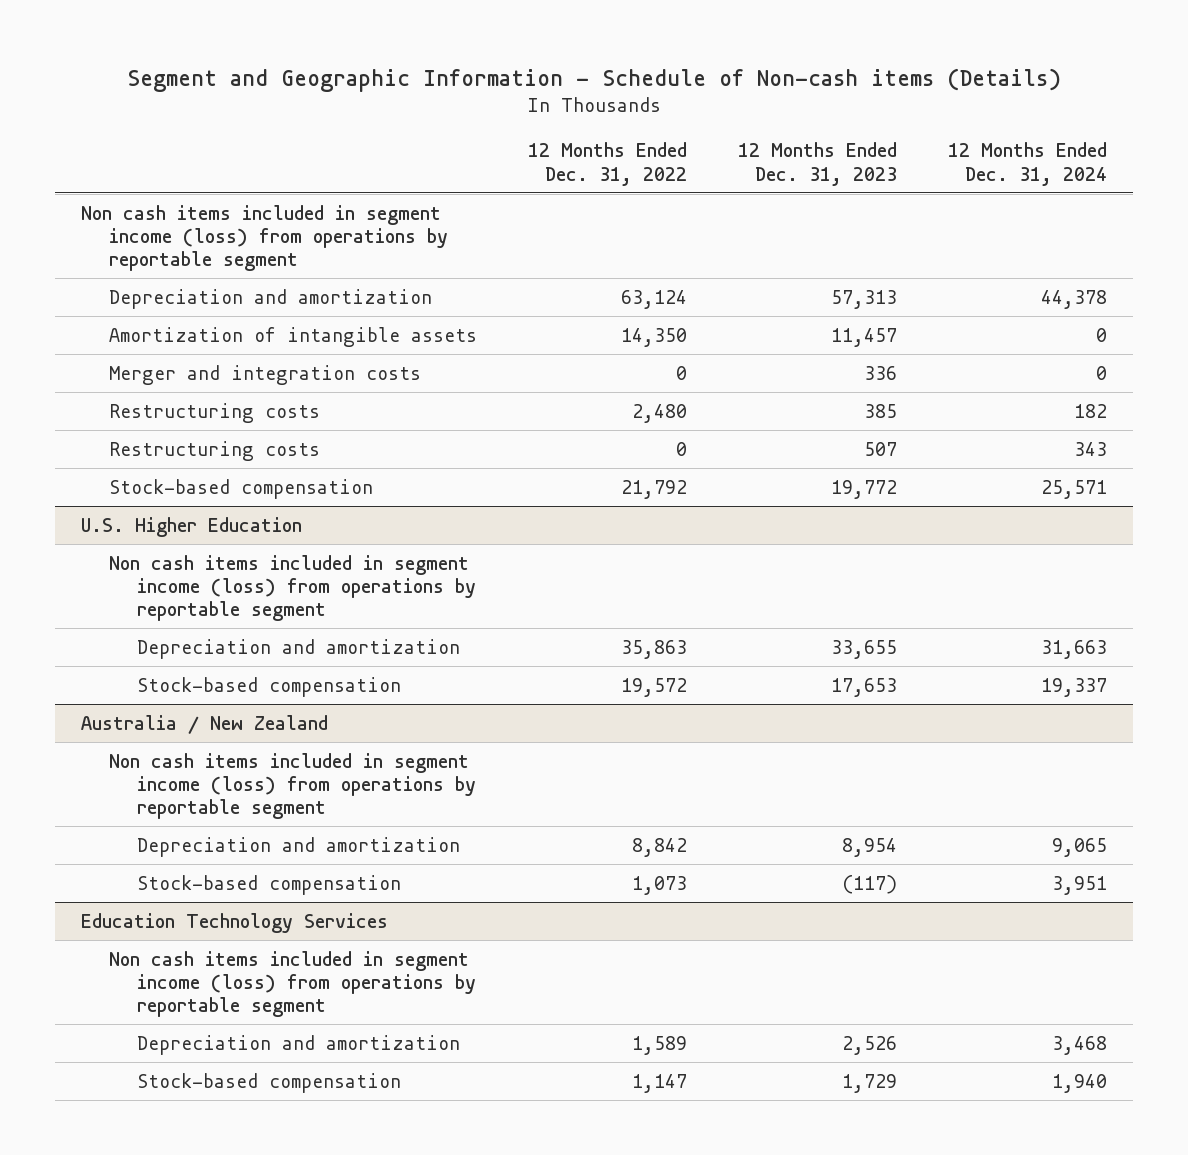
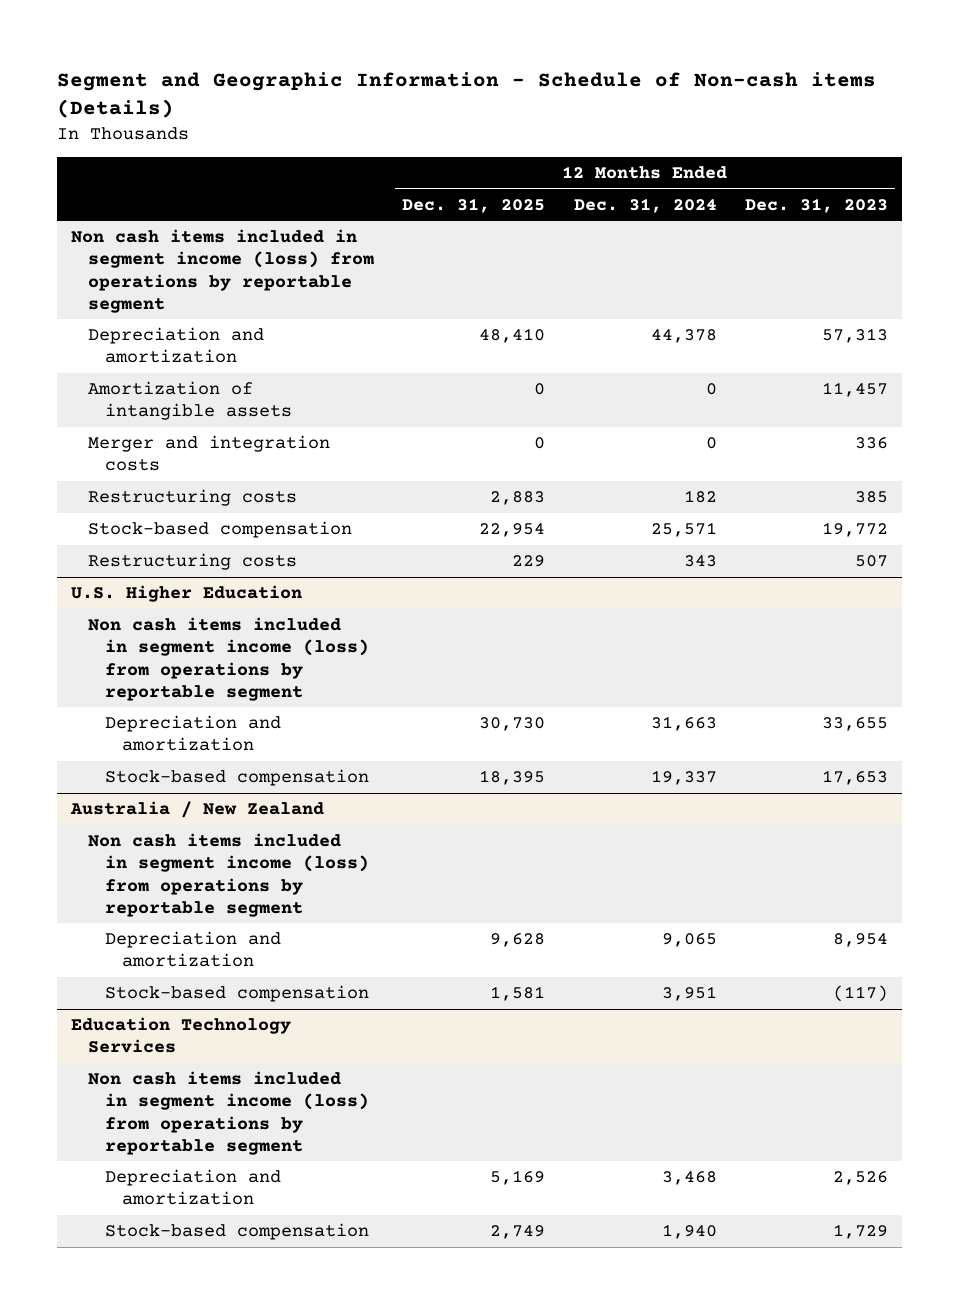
[527,142,687,186] 12 Months Ended Dec. 31, 2022 -> none
none -> [402,197,546,213] Dec. 31, 2025
[108,440,320,461] Restructuring costs -> [88,553,298,571] Restructuring costs

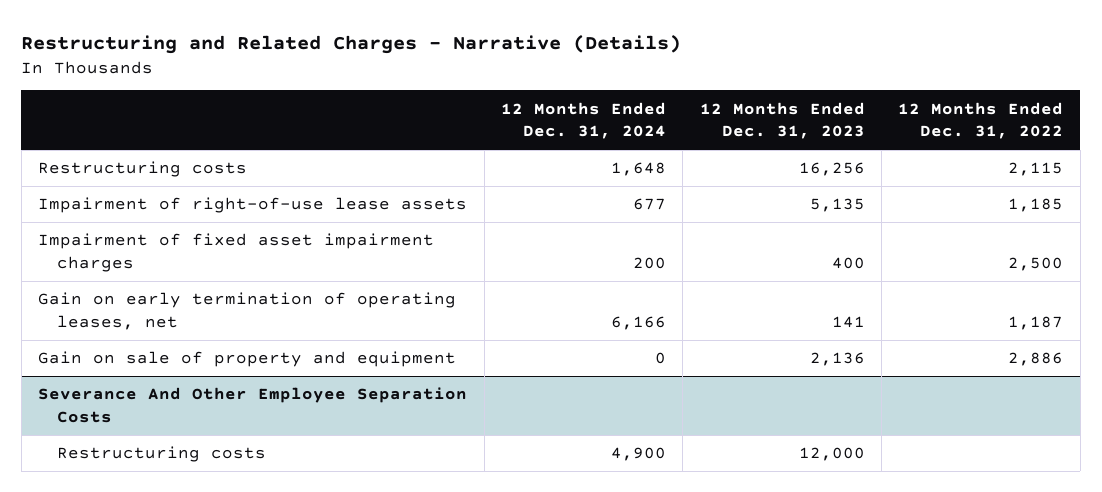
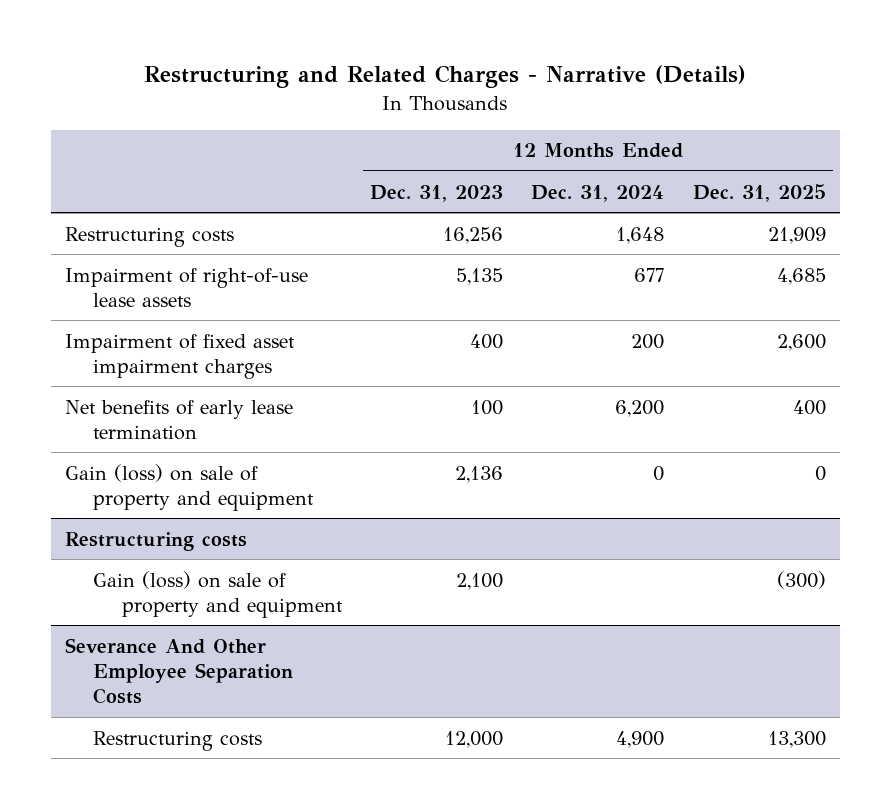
[898,101,1064,140] 12 Months Ended Dec. 31, 2022 -> none
none -> [692,183,826,202] Dec. 31, 2025
[38,292,457,331] Gain on early termination of operating leases, net -> none
none -> [65,399,294,440] Net benefits of early lease termination
[38,351,457,368] Gain on sale of property and equipment -> [65,463,315,511] Gain (loss) on sale of property and equipment
none -> [65,531,248,551] Restructuring costs
none -> [93,570,343,618] Gain (loss) on sale of property and equipment

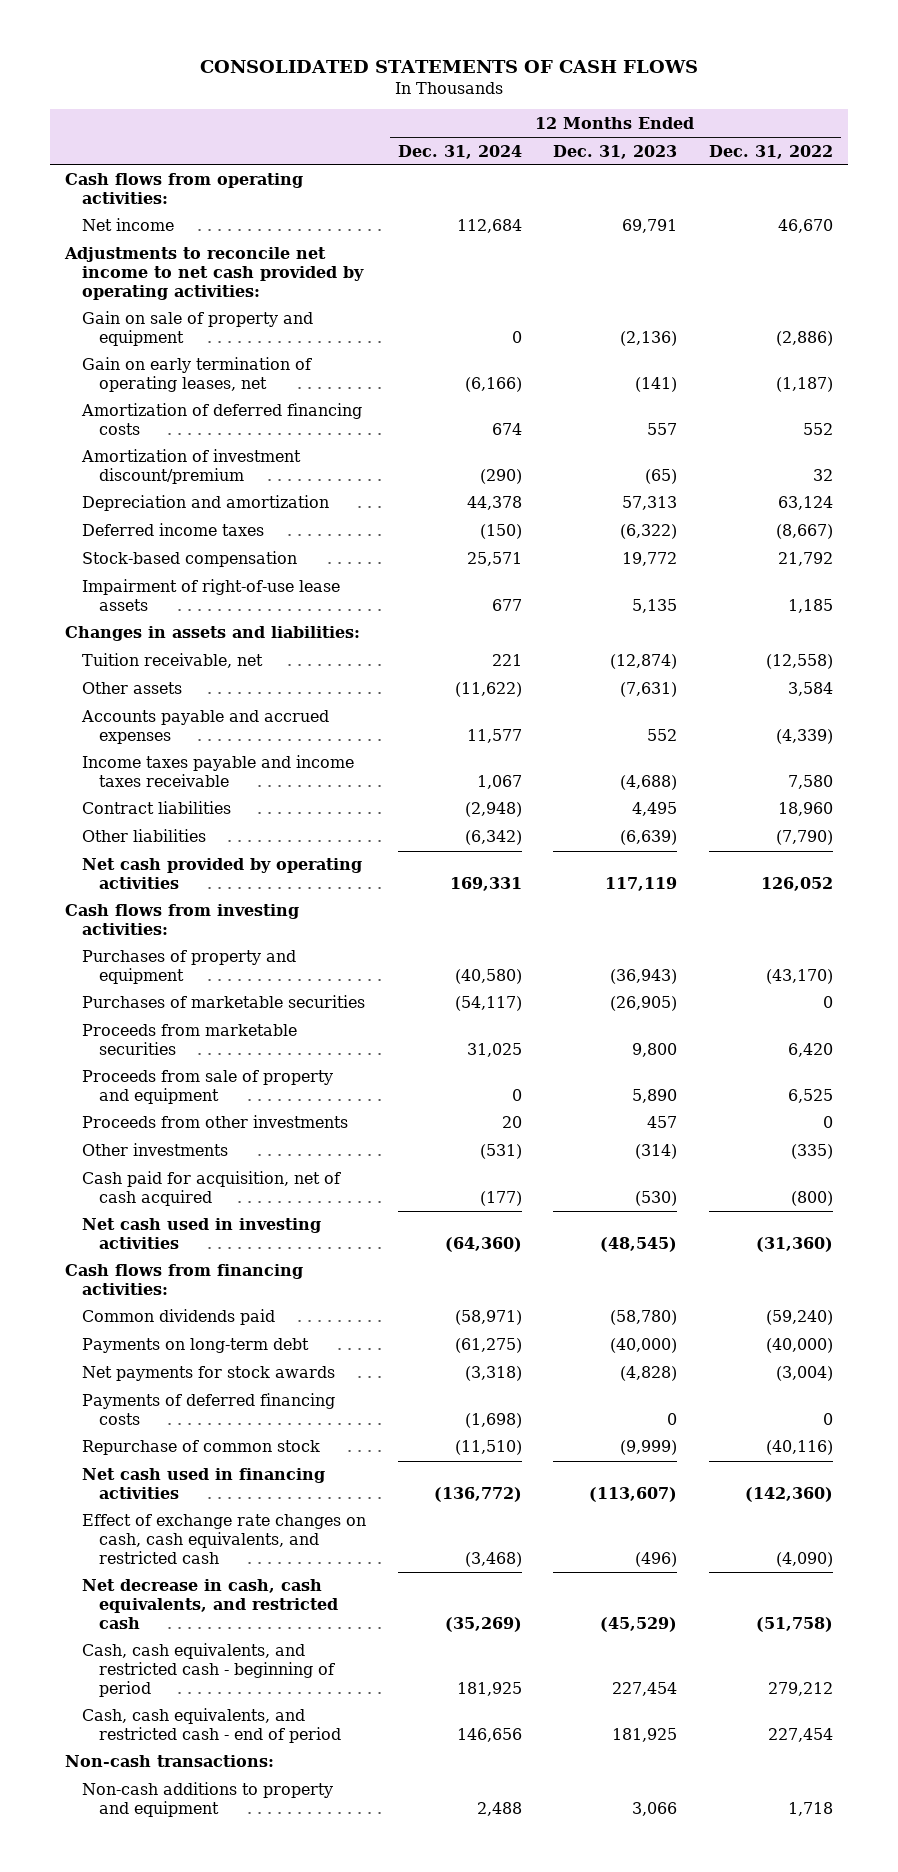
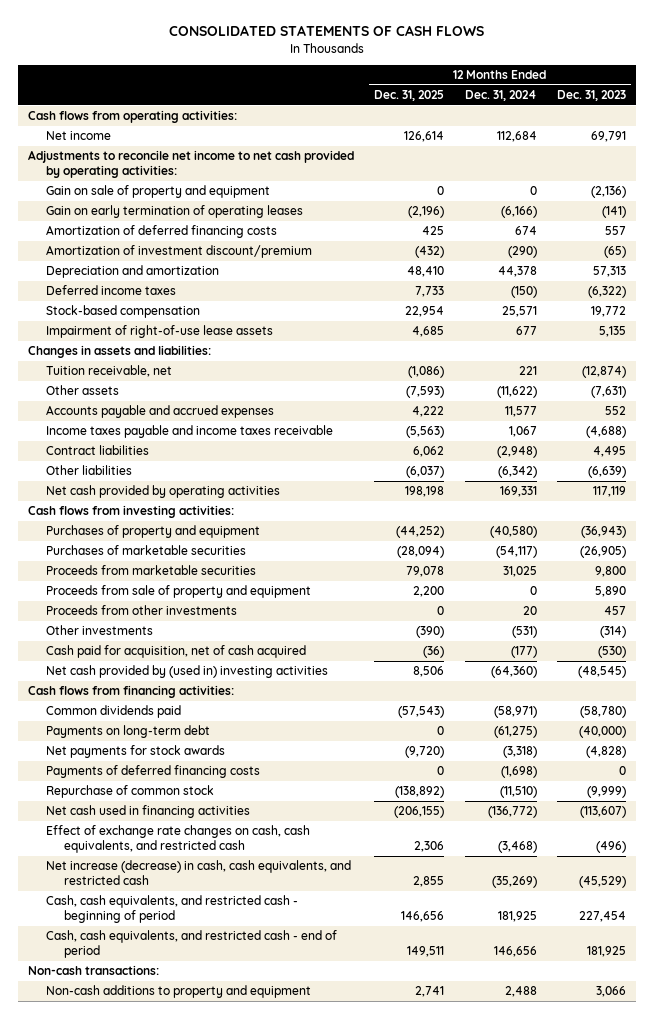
[708,144,833,159] Dec. 31, 2022 -> none
none -> [374,90,445,102] Dec. 31, 2025
[81,357,312,393] Gain on early termination of operating leases, net -> [46,205,304,219] Gain on early termination of operating leases
[81,1218,321,1250] Net cash used in investing activities -> [46,665,329,679] Net cash provided by (used in) investing activities
[81,1579,338,1629] Net decrease in cash, cash equivalents, and restricted cash -> [46,860,352,886] Net increase (decrease) in cash, cash equivalents, and restricted cash

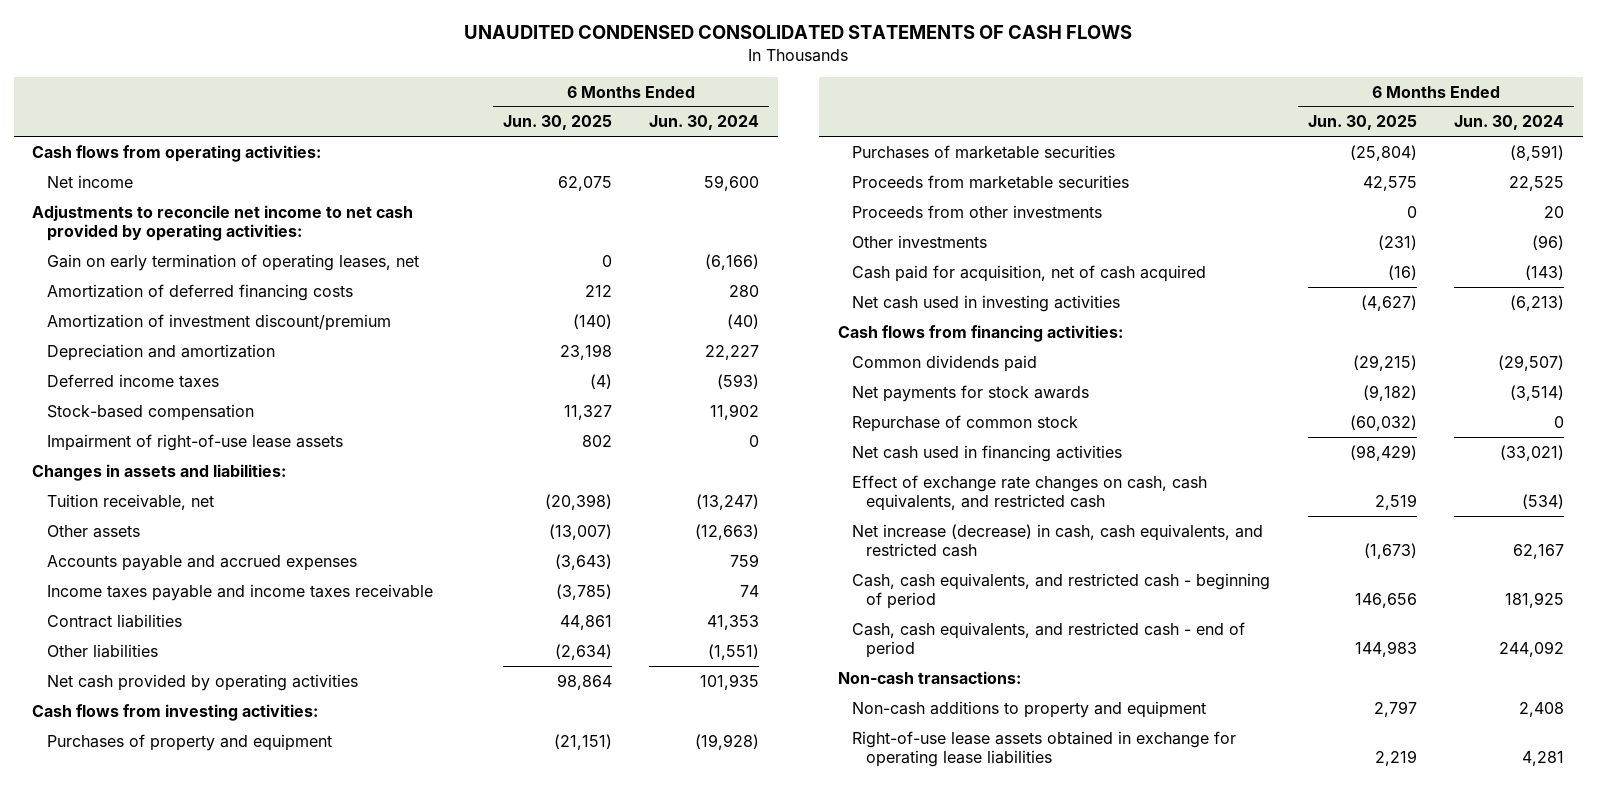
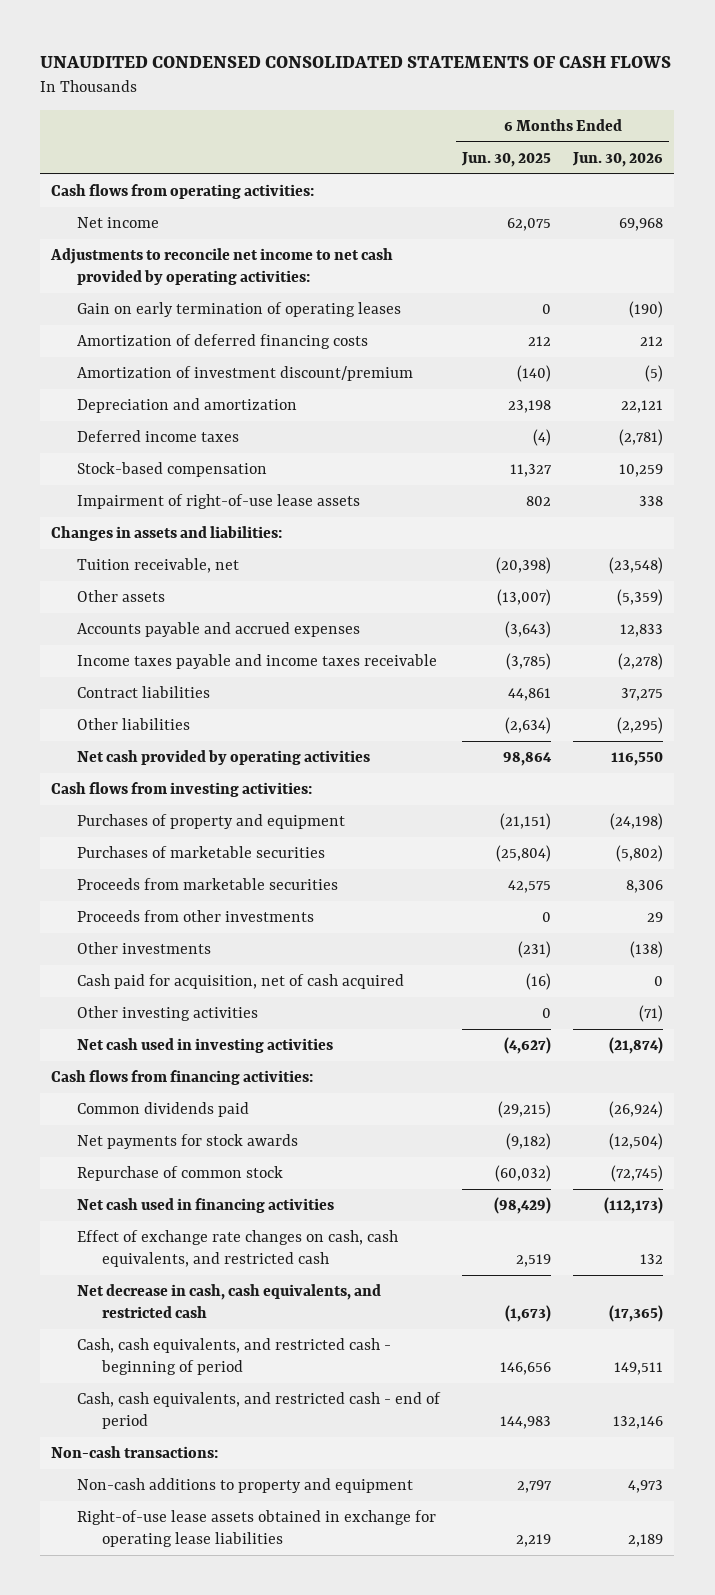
[649,115,760,131] Jun. 30, 2024 -> none
none -> [572,151,664,167] Jun. 30, 2026
[46,253,419,271] Gain on early termination of operating leases, net -> [76,302,401,318] Gain on early termination of operating leases
none -> [76,1006,258,1022] Other investing activities
[851,523,1263,557] Net increase (decrease) in cash, cash equivalents, and restricted cash -> [76,1284,381,1319] Net decrease in cash, cash equivalents, and restricted cash

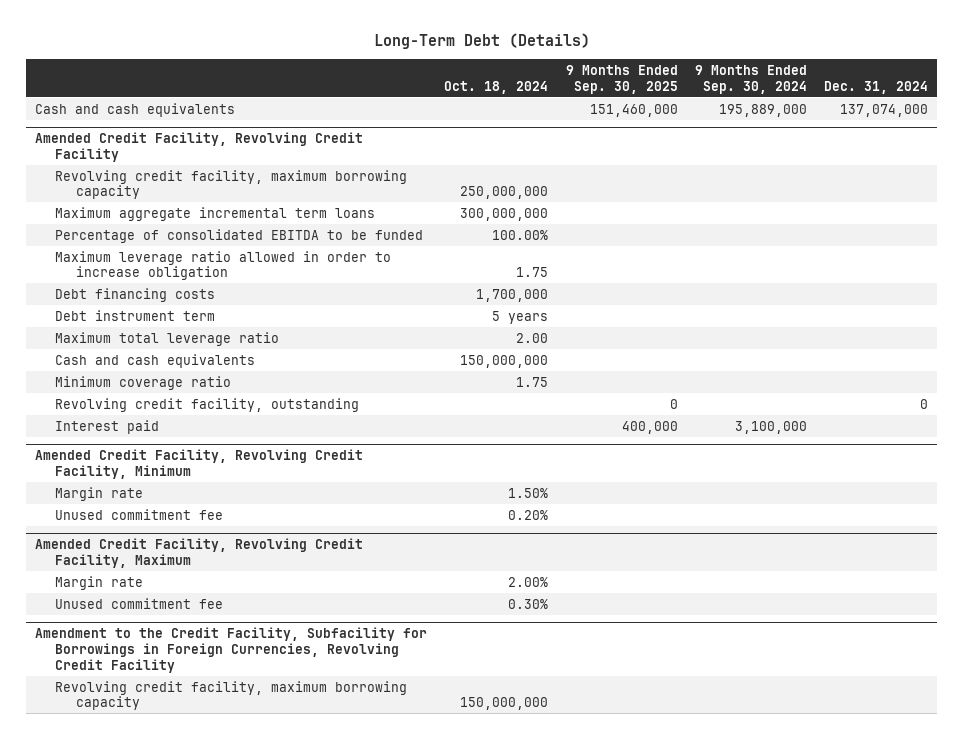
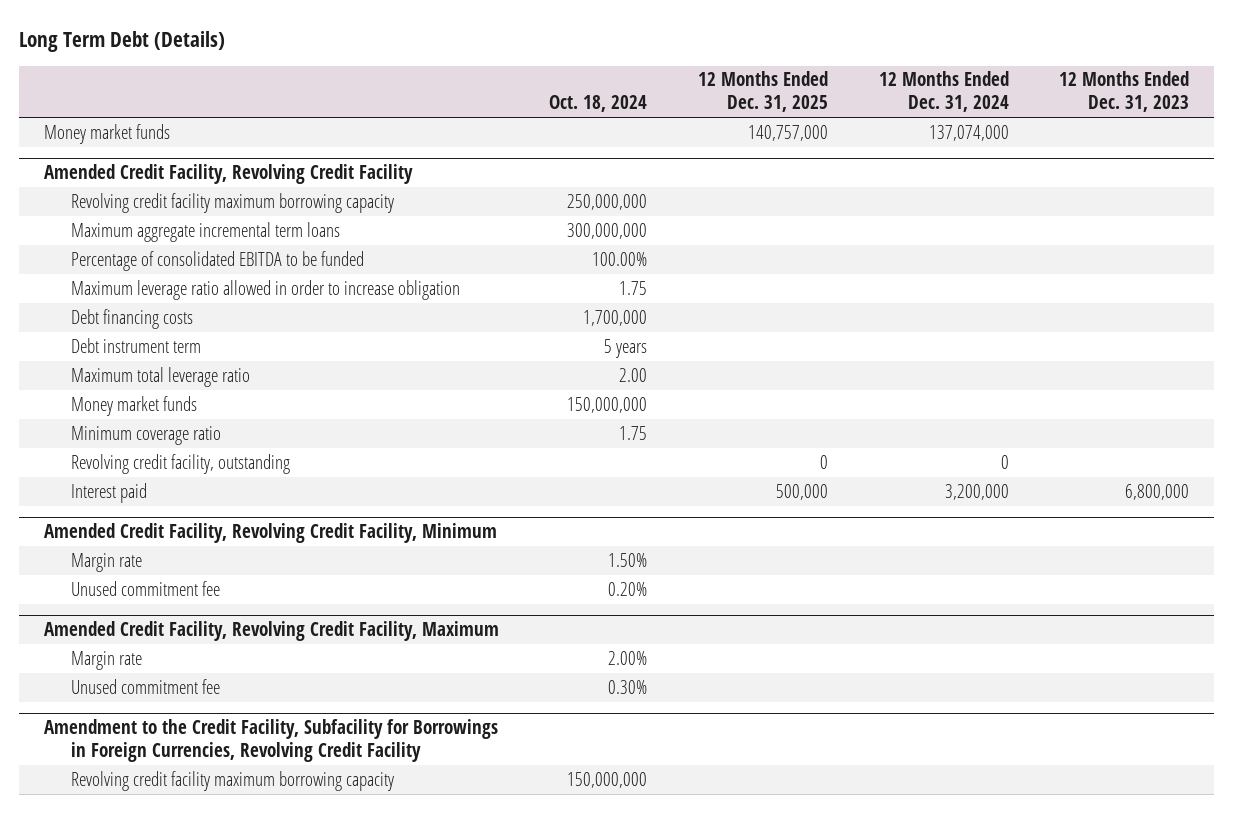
[373,33,590,50] Long-Term Debt (Details) -> [18,31,225,53] Long Term Debt (Details)
[565,64,678,94] 9 Months Ended Sep. 30, 2025 -> none
[694,64,807,94] 9 Months Ended Sep. 30, 2024 -> none
[824,80,929,94] Dec. 31, 2024 -> none
none -> [698,71,829,113] 12 Months Ended Dec. 31, 2025
none -> [878,71,1009,113] 12 Months Ended Dec. 31, 2024
none -> [1059,71,1190,113] 12 Months Ended Dec. 31, 2023
[34,102,235,117] Cash and cash equivalents -> [43,123,170,144] Money market funds
[55,169,408,200] Revolving credit facility, maximum borrowing capacity -> [71,192,395,213] Revolving credit facility maximum borrowing capacity
[55,353,256,368] Cash and cash equivalents -> [71,395,198,416] Money market funds
[55,680,408,711] Revolving credit facility, maximum borrowing capacity -> [71,770,395,791] Revolving credit facility maximum borrowing capacity

